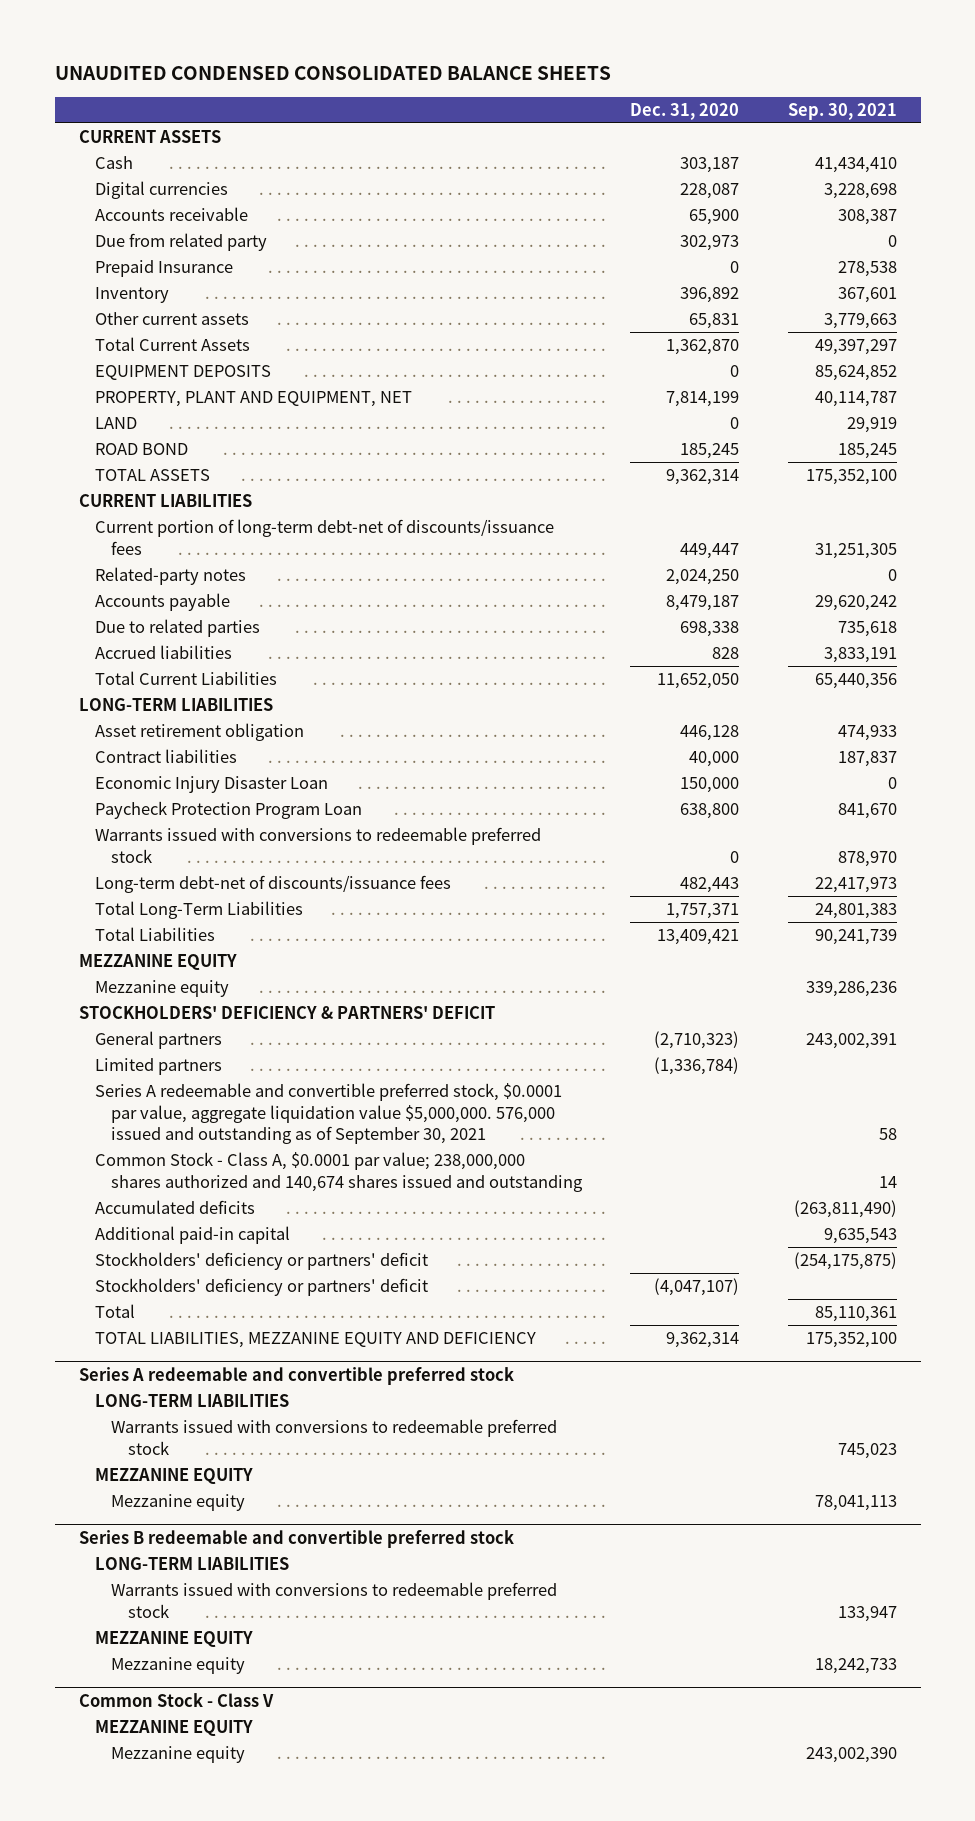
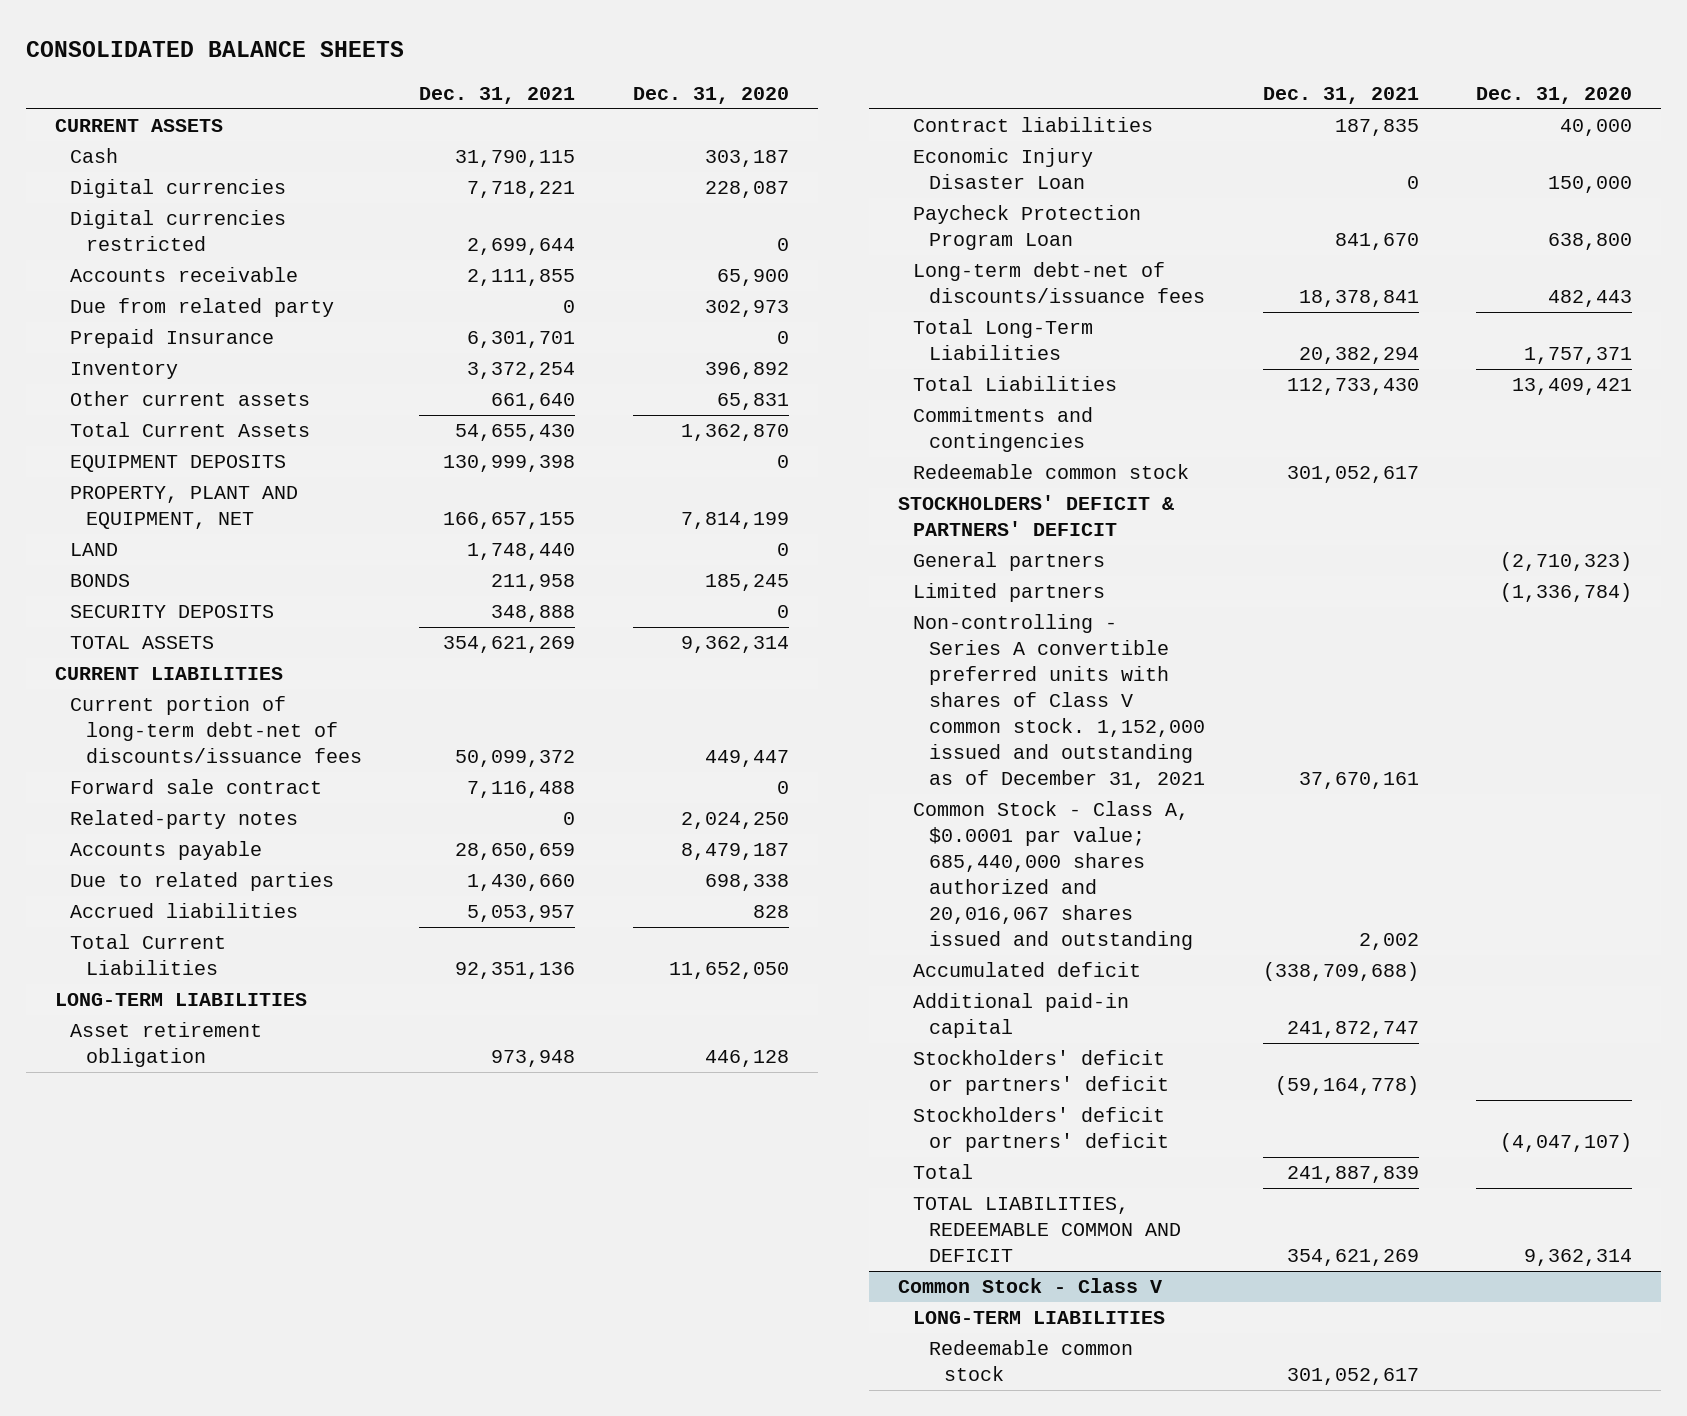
[54,66,611,81] UNAUDITED CONDENSED CONSOLIDATED BALANCE SHEETS -> [25,41,404,58] CONSOLIDATED BALANCE SHEETS
[787,102,897,120] Sep. 30, 2021 -> none
none -> [419,86,576,104] Dec. 31, 2021
none -> [70,210,287,252] Digital currencies restricted
[94,443,188,456] ROAD BOND -> [70,574,131,588] BONDS
none -> [70,605,275,619] SECURITY DEPOSITS
none -> [70,779,323,795] Forward sale contract
[94,827,541,863] Warrants issued with conversions to redeemable preferred stock -> none
[78,954,237,971] MEZZANINE EQUITY -> none
none -> [913,407,1094,453] Commitments and contingencies
[94,980,229,998] Mezzanine equity -> [913,464,1190,480] Redeemable common stock
[78,1006,495,1020] STOCKHOLDERS' DEFICIENCY & PARTNERS' DEFICIT -> [897,495,1174,537] STOCKHOLDERS' DEFICIT & PARTNERS' DEFICIT
[94,1083,562,1144] Series A redeemable and convertible preferred stock, $0.0001 par value, aggregate liquidation value $5,000,000. 576,000 issued and outstanding as of September 30, 2021 -> [913,614,1205,790] Non-controlling - Series A convertible preferred units with shares of Class V common stock. 1,152,000 issued and outstanding as of December 31, 2021
[94,1152,584,1192] Common Stock - Class A, $0.0001 par value; 238,000,000 shares authorized and 140,674 shares issued and outstanding -> [913,801,1193,951] Common Stock - Class A, $0.0001 par value; 685,440,000 shares authorized and 20,016,067 shares issued and outstanding
[94,1200,255,1215] Accumulated deficits -> [913,962,1142,978] Accumulated deficit
[94,1252,428,1271] Stockholders' deficiency or partners' deficit -> [913,1050,1169,1096] Stockholders' deficit or partners' deficit
[94,1278,428,1297] Stockholders' deficiency or partners' deficit -> [913,1107,1169,1153] Stockholders' deficit or partners' deficit
[78,1366,514,1385] Series A redeemable and convertible preferred stock -> none
[94,1394,289,1408] LONG-TERM LIABILITIES -> none
[111,1419,558,1455] Warrants issued with conversions to redeemable preferred stock -> none
[94,1468,253,1485] MEZZANINE EQUITY -> none
[111,1494,246,1512] Mezzanine equity -> none
[78,1529,514,1548] Series B redeemable and convertible preferred stock -> none
[94,1557,289,1571] LONG-TERM LIABILITIES -> none
[111,1582,558,1618] Warrants issued with conversions to redeemable preferred stock -> none
[94,1631,253,1648] MEZZANINE EQUITY -> none
[111,1657,246,1675] Mezzanine equity -> none
[94,1332,536,1349] TOTAL LIABILITIES, MEZZANINE EQUITY AND DEFICIENCY -> [913,1197,1181,1263] TOTAL LIABILITIES, REDEEMABLE COMMON AND DEFICIT
[94,1720,253,1737] MEZZANINE EQUITY -> none
none -> [913,1311,1166,1325] LONG-TERM LIABILITIES
[111,1746,246,1764] Mezzanine equity -> [928,1340,1133,1382] Redeemable common stock

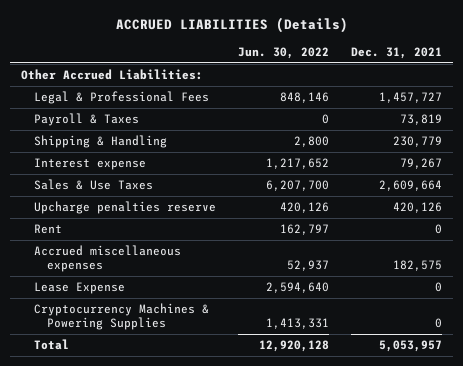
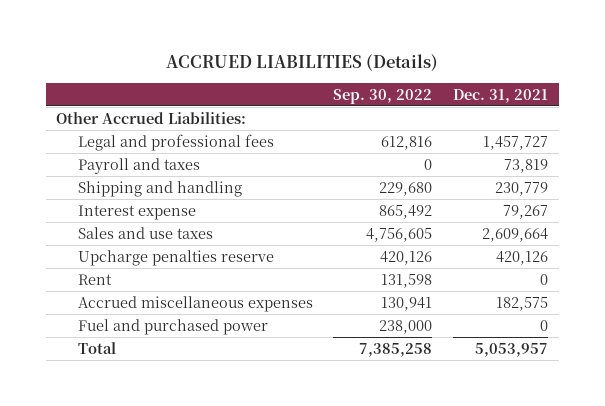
[238,46,330,59] Jun. 30, 2022 -> none
none -> [333,88,433,104] Sep. 30, 2022
[34,91,210,105] Legal & Professional Fees -> [77,133,274,151] Legal and professional fees
[34,113,140,127] Payroll & Taxes -> [77,157,200,174] Payroll and taxes
[34,135,168,149] Shipping & Handling -> [77,180,242,197] Shipping and handling
[34,179,154,191] Sales & Use Taxes -> [77,226,213,239] Sales and use taxes
[34,282,126,295] Lease Expense -> none
[34,303,210,331] Cryptocurrency Machines & Powering Supplies -> none
none -> [77,318,268,335] Fuel and purchased power

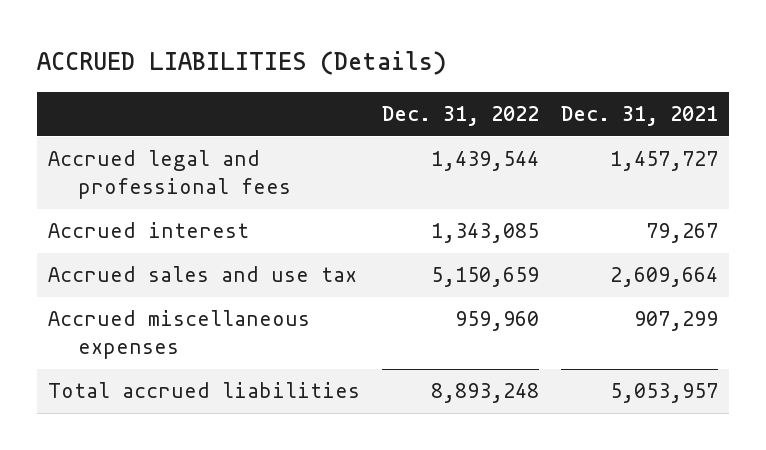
[333,88,433,104] Sep. 30, 2022 -> none
none -> [381,106,539,127] Dec. 31, 2022
[56,111,247,124] Other Accrued Liabilities: -> none
[77,157,200,174] Payroll and taxes -> none
[77,180,242,197] Shipping and handling -> none
[77,249,274,266] Upcharge penalties reserve -> none
[77,273,112,285] Rent -> none
[77,318,268,335] Fuel and purchased power -> none
[77,133,274,151] Legal and professional fees -> [47,150,291,200] Accrued legal and professional fees
[77,204,196,220] Interest expense -> [47,222,249,239] Accrued interest
[77,226,213,239] Sales and use taxes -> [47,266,357,283] Accrued sales and use tax
[496,296,549,311] 182,575 -> [633,311,718,332] 907,299
[77,341,116,354] Total -> [47,382,360,399] Total accrued liabilities

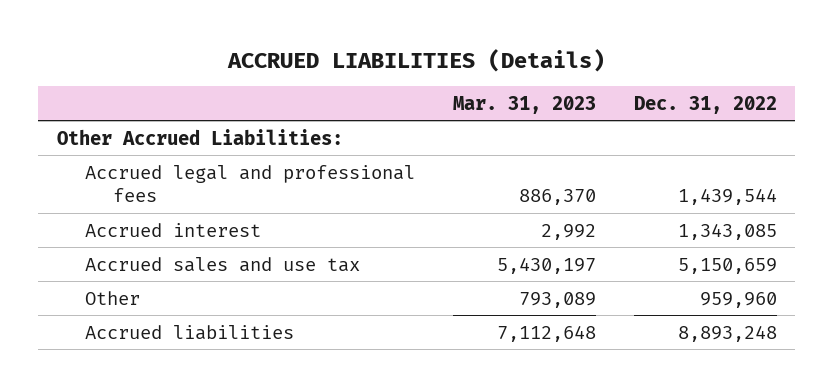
[560,106,718,127] Dec. 31, 2021 -> none
none -> [452,95,596,114] Mar. 31, 2023
none -> [57,128,344,145] Other Accrued Liabilities:
[47,310,310,360] Accrued miscellaneous expenses -> [85,290,141,305] Other
[47,382,360,399] Total accrued liabilities -> [85,324,295,340] Accrued liabilities

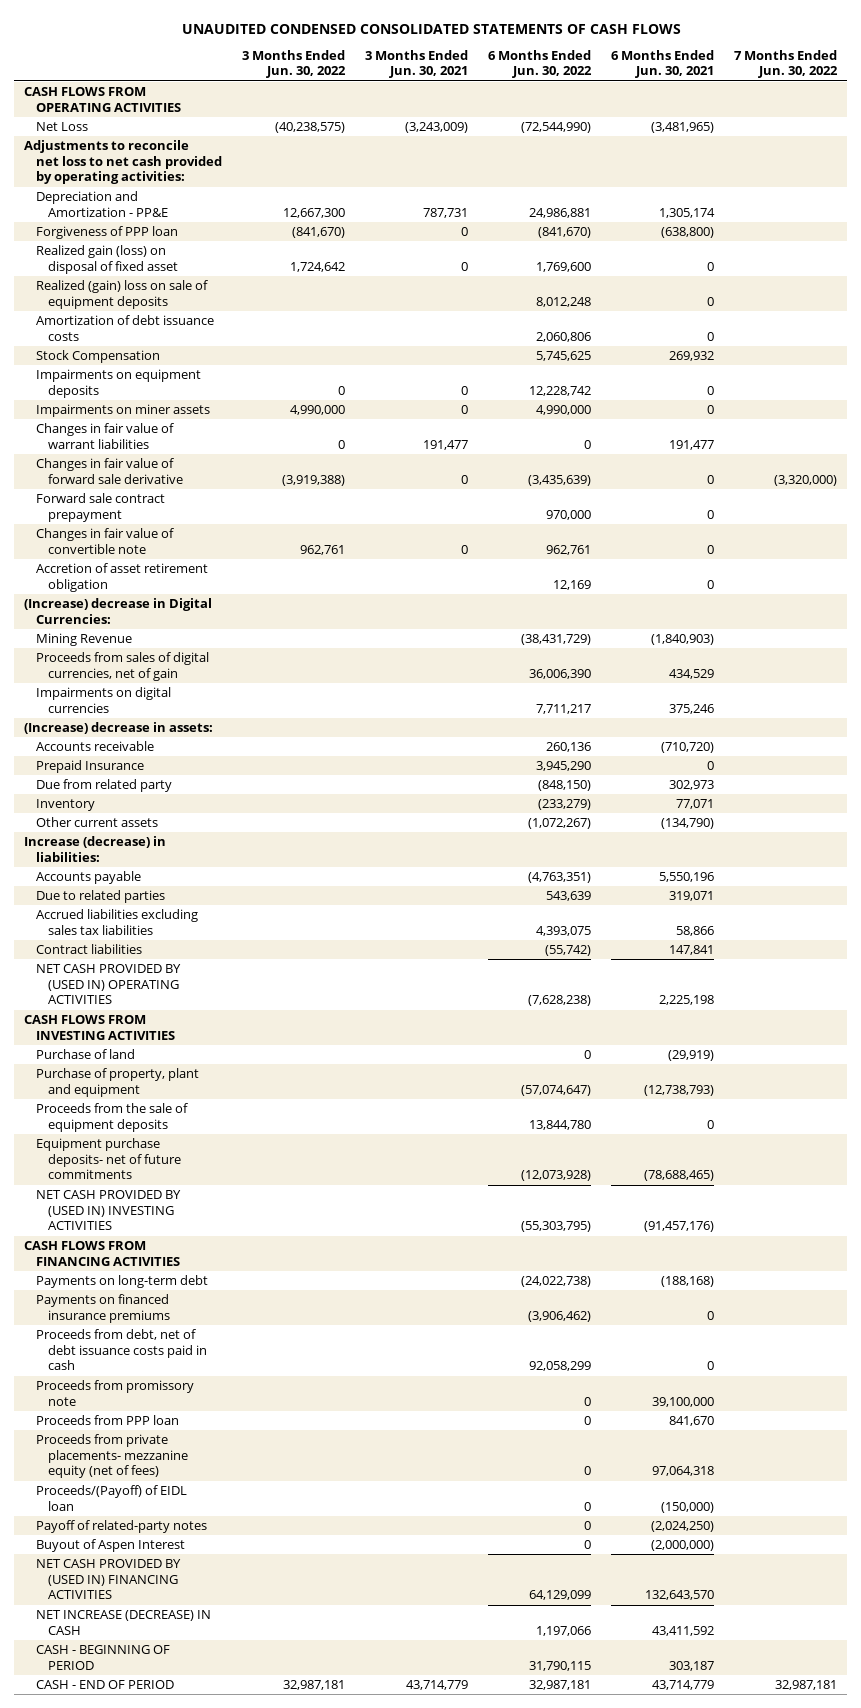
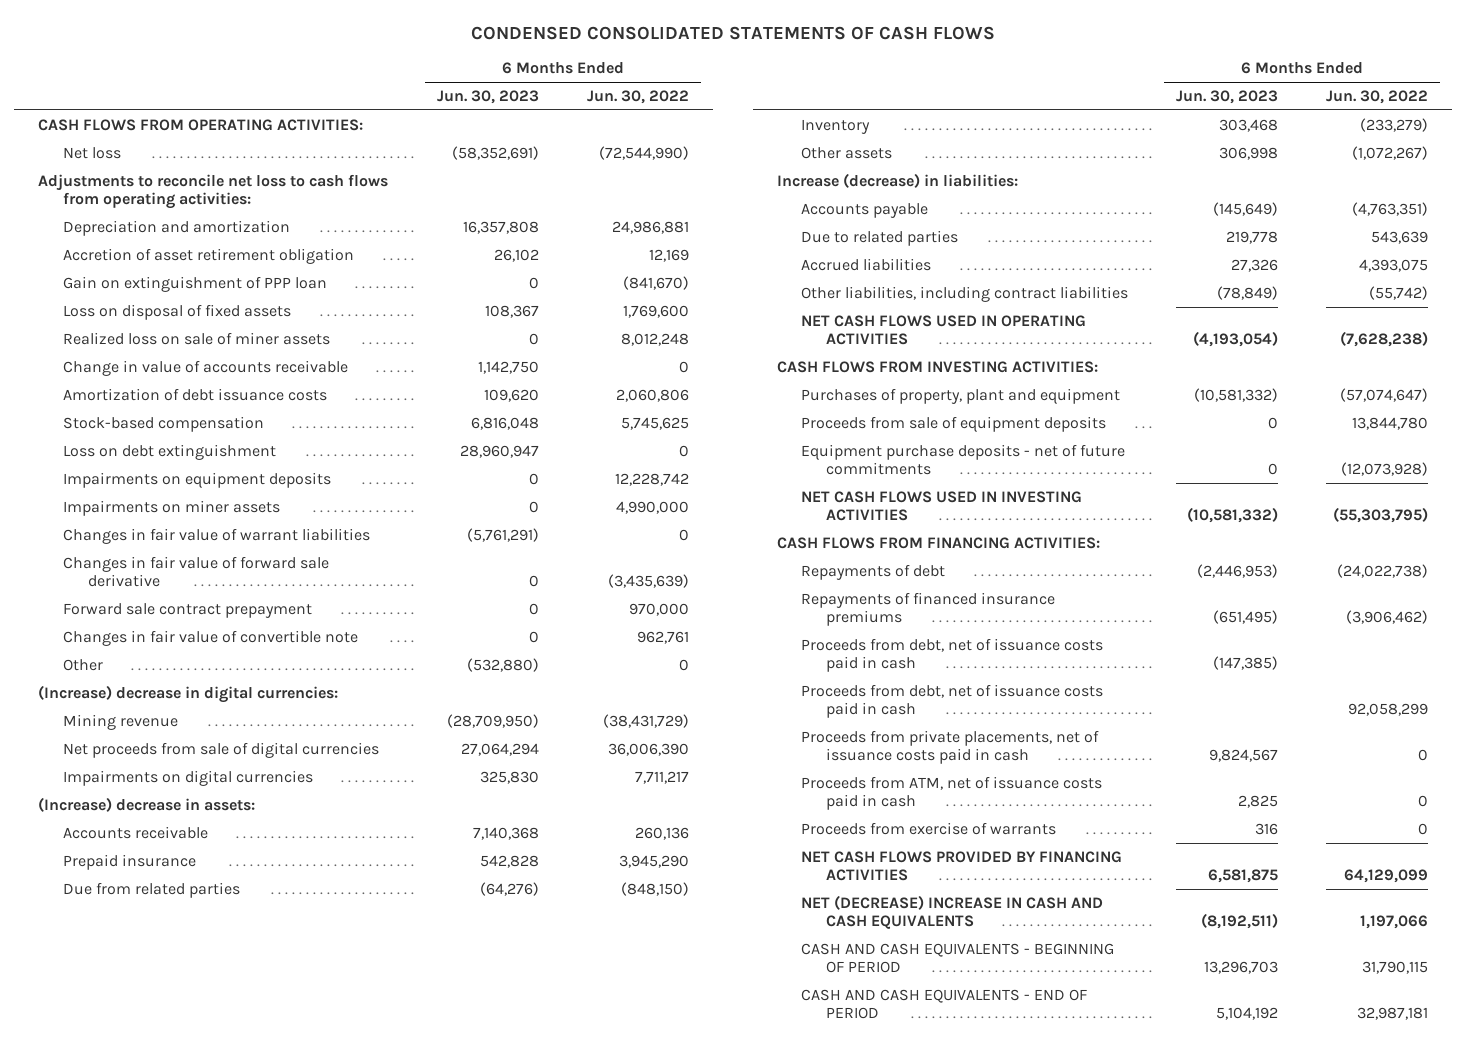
[181,23,681,34] UNAUDITED CONDENSED CONSOLIDATED STATEMENTS OF CASH FLOWS -> [470,25,995,40] CONDENSED CONSOLIDATED STATEMENTS OF CASH FLOWS
[242,49,347,79] 3 Months Ended Jun. 30, 2022 -> none
[364,49,468,79] 3 Months Ended Jun. 30, 2021 -> none
[610,49,714,79] 6 Months Ended Jun. 30, 2021 -> none
[733,49,838,79] 7 Months Ended Jun. 30, 2022 -> none
none -> [437,90,540,105] Jun. 30, 2023
[24,87,182,112] CASH FLOWS FROM OPERATING ACTIVITIES -> [37,118,363,131] CASH FLOWS FROM OPERATING ACTIVITIES:
[36,122,89,132] Net Loss -> [62,146,121,159] Net loss
[24,140,223,185] Adjustments to reconcile net loss to net cash provided by operating activities: -> [37,173,388,210] Adjustments to reconcile net loss to cash flows from operating activities:
[36,191,168,217] Depreciation and Amortization - PP&E -> [62,219,290,236] Depreciation and amortization
[36,563,209,592] Accretion of asset retirement obligation -> [62,247,354,264] Accretion of asset retirement obligation
[36,226,179,240] Forgiveness of PPP loan -> [62,275,327,292] Gain on extinguishment of PPP loan
[36,245,178,274] Realized gain (loss) on disposal of fixed asset -> [62,303,291,320] Loss on disposal of fixed assets
[36,280,209,309] Realized (gain) loss on sale of equipment deposits -> [62,331,330,345] Realized loss on sale of miner assets
none -> [62,359,348,376] Change in value of accounts receivable
[36,350,161,364] Stock Compensation -> [62,415,264,432] Stock-based compensation
none -> [62,443,276,460] Loss on debt extinguishment
none -> [62,658,103,671] Other
[24,598,213,624] (Increase) decrease in Digital Currencies: -> [37,684,338,703] (Increase) decrease in digital currencies:
[36,633,133,647] Mining Revenue -> [62,713,178,730] Mining revenue
[36,652,210,681] Proceeds from sales of digital currencies, net of gain -> [62,741,379,758] Net proceeds from sale of digital currencies
[36,760,145,774] Prepaid Insurance -> [62,853,196,870] Prepaid insurance
[36,779,173,793] Due from related party -> [62,881,240,898] Due from related parties
[36,817,159,828] Other current assets -> [801,146,893,159] Other assets
[36,1049,136,1060] Purchase of land -> none
[36,1380,195,1406] Proceeds from promissory note -> none
[36,1415,180,1426] Proceeds from PPP loan -> none
[36,1485,188,1511] Proceeds/(Payoff) of EIDL loan -> none
[36,1520,208,1534] Payoff of related-party notes -> none
[36,1539,186,1553] Buyout of Aspen Interest -> none
[36,909,199,935] Accrued liabilities excluding sales tax liabilities -> [801,257,932,271] Accrued liabilities
[36,944,143,955] Contract liabilities -> [801,285,1129,302] Other liabilities, including contract liabilities
[36,964,182,1005] NET CASH PROVIDED BY (USED IN) OPERATING ACTIVITIES -> [801,314,1087,346] NET CASH FLOWS USED IN OPERATING ACTIVITIES
[24,1015,176,1040] CASH FLOWS FROM INVESTING ACTIVITIES -> [776,360,1098,373] CASH FLOWS FROM INVESTING ACTIVITIES:
[36,1068,200,1097] Purchase of property, plant and equipment -> [801,387,1121,404] Purchases of property, plant and equipment
[36,1103,189,1132] Proceeds from the sale of equipment deposits -> [801,415,1107,432] Proceeds from sale of equipment deposits
[36,1138,181,1180] Equipment purchase deposits- net of future commitments -> [801,443,1126,476] Equipment purchase deposits - net of future commitments
[36,1190,182,1231] NET CASH PROVIDED BY (USED IN) INVESTING ACTIVITIES -> [801,490,1083,522] NET CASH FLOWS USED IN INVESTING ACTIVITIES
[24,1241,181,1266] CASH FLOWS FROM FINANCING ACTIVITIES -> [776,536,1100,549] CASH FLOWS FROM FINANCING ACTIVITIES:
[36,1275,209,1289] Payments on long-term debt -> [801,563,946,580] Repayments of debt
[36,1294,170,1323] Payments on financed insurance premiums -> [801,591,1056,627] Repayments of financed insurance premiums
none -> [801,637,1104,673] Proceeds from debt, net of issuance costs paid in cash
[36,1329,207,1371] Proceeds from debt, net of debt issuance costs paid in cash -> [801,683,1104,719] Proceeds from debt, net of issuance costs paid in cash
[36,1434,188,1479] Proceeds from private placements- mezzanine equity (net of fees) -> [801,729,1100,765] Proceeds from private placements, net of issuance costs paid in cash
none -> [801,775,1103,811] Proceeds from ATM, net of issuance costs paid in cash
none -> [801,821,1057,835] Proceeds from exercise of warrants
[36,1559,182,1600] NET CASH PROVIDED BY (USED IN) FINANCING ACTIVITIES -> [801,850,1123,882] NET CASH FLOWS PROVIDED BY FINANCING ACTIVITIES
[36,1610,212,1635] NET INCREASE (DECREASE) IN CASH -> [801,894,1104,930] NET (DECREASE) INCREASE IN CASH AND CASH EQUIVALENTS
[36,1645,171,1670] CASH - BEGINNING OF PERIOD -> [801,942,1115,974] CASH AND CASH EQUIVALENTS - BEGINNING OF PERIOD
[36,1680,175,1690] CASH - END OF PERIOD -> [801,988,1088,1020] CASH AND CASH EQUIVALENTS - END OF PERIOD

